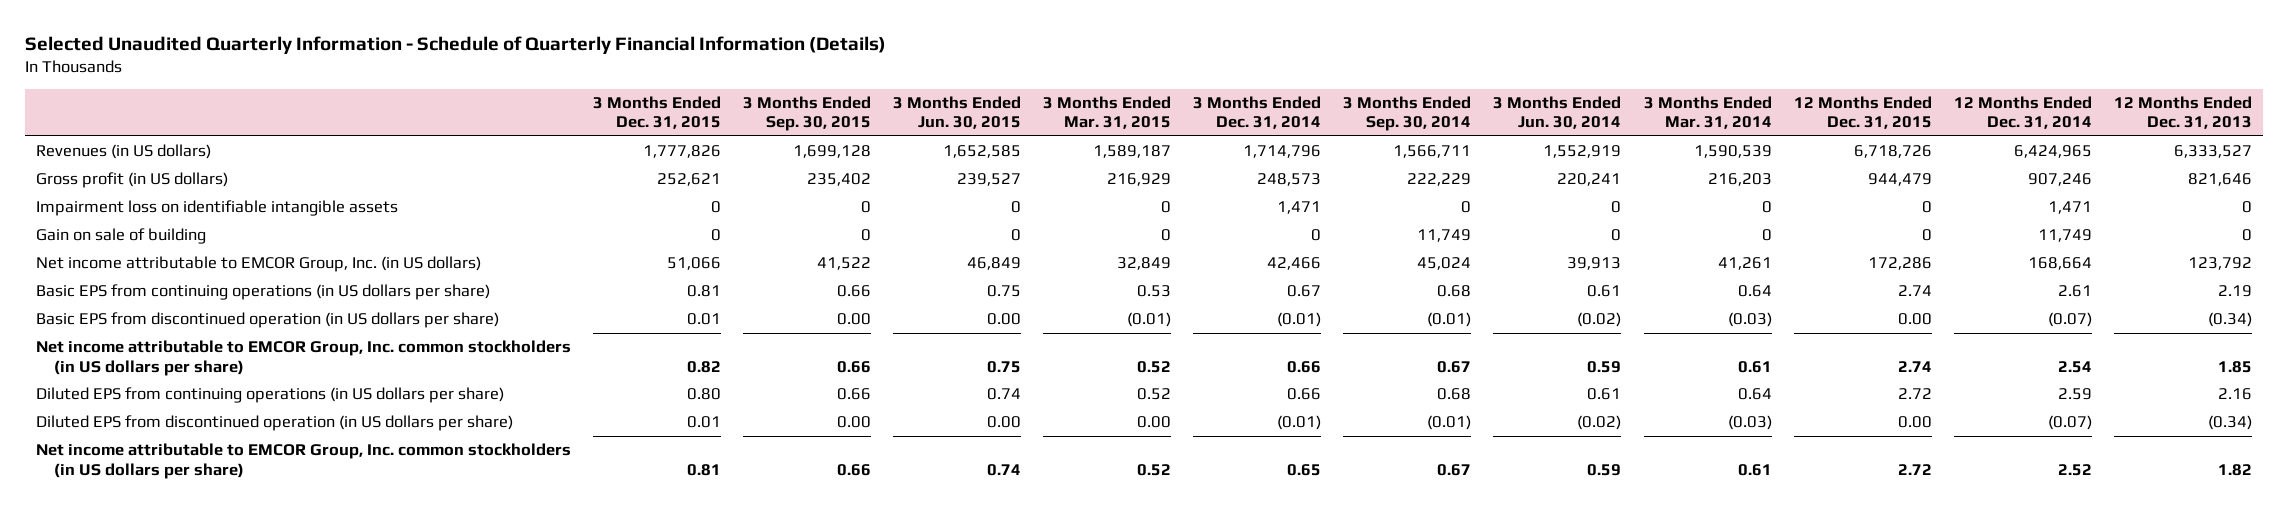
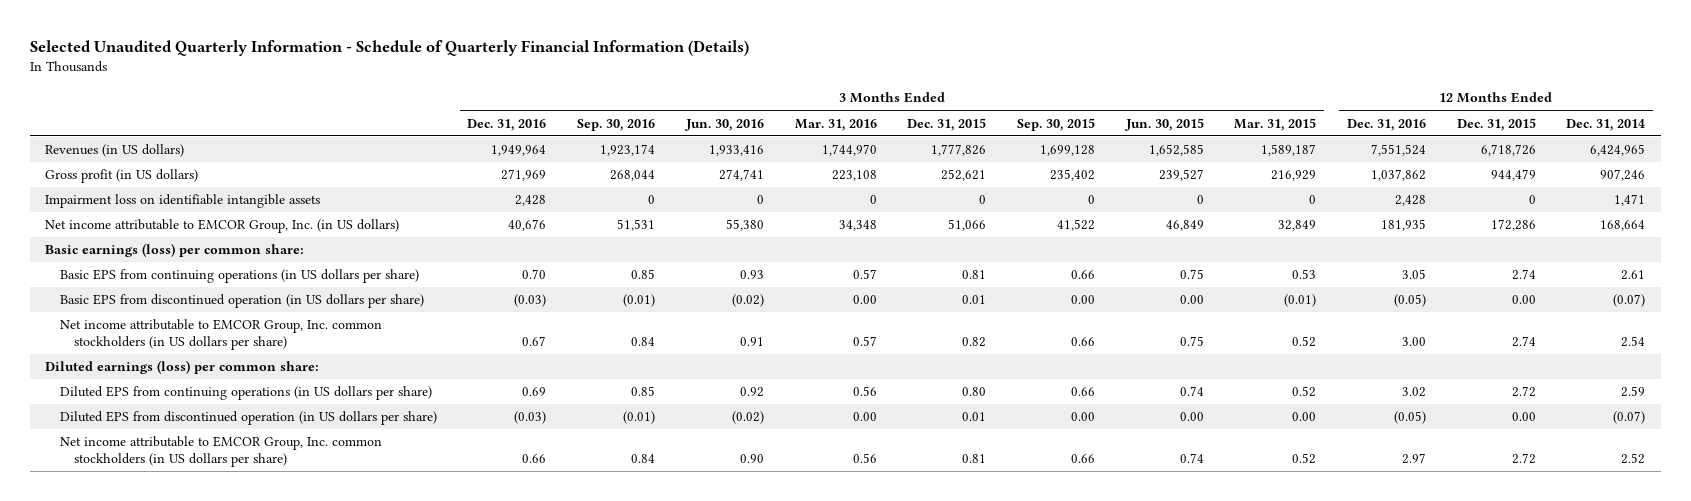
[1193,95,1322,130] 3 Months Ended Dec. 31, 2014 -> none
[1343,95,1472,132] 3 Months Ended Sep. 30, 2014 -> none
[1493,95,1622,130] 3 Months Ended Jun. 30, 2014 -> none
[1643,95,1772,130] 3 Months Ended Mar. 31, 2014 -> none
[2113,95,2252,130] 12 Months Ended Dec. 31, 2013 -> none
none -> [467,118,547,131] Dec. 31, 2016
none -> [577,118,656,131] Sep. 30, 2016
none -> [684,118,764,131] Jun. 30, 2016
none -> [794,118,877,131] Mar. 31, 2016
none -> [1347,118,1427,131] Dec. 31, 2016
[35,228,206,245] Gain on sale of building -> none
none -> [45,243,305,258] Basic earnings (loss) per common share:
none -> [45,360,320,375] Diluted earnings (loss) per common share:

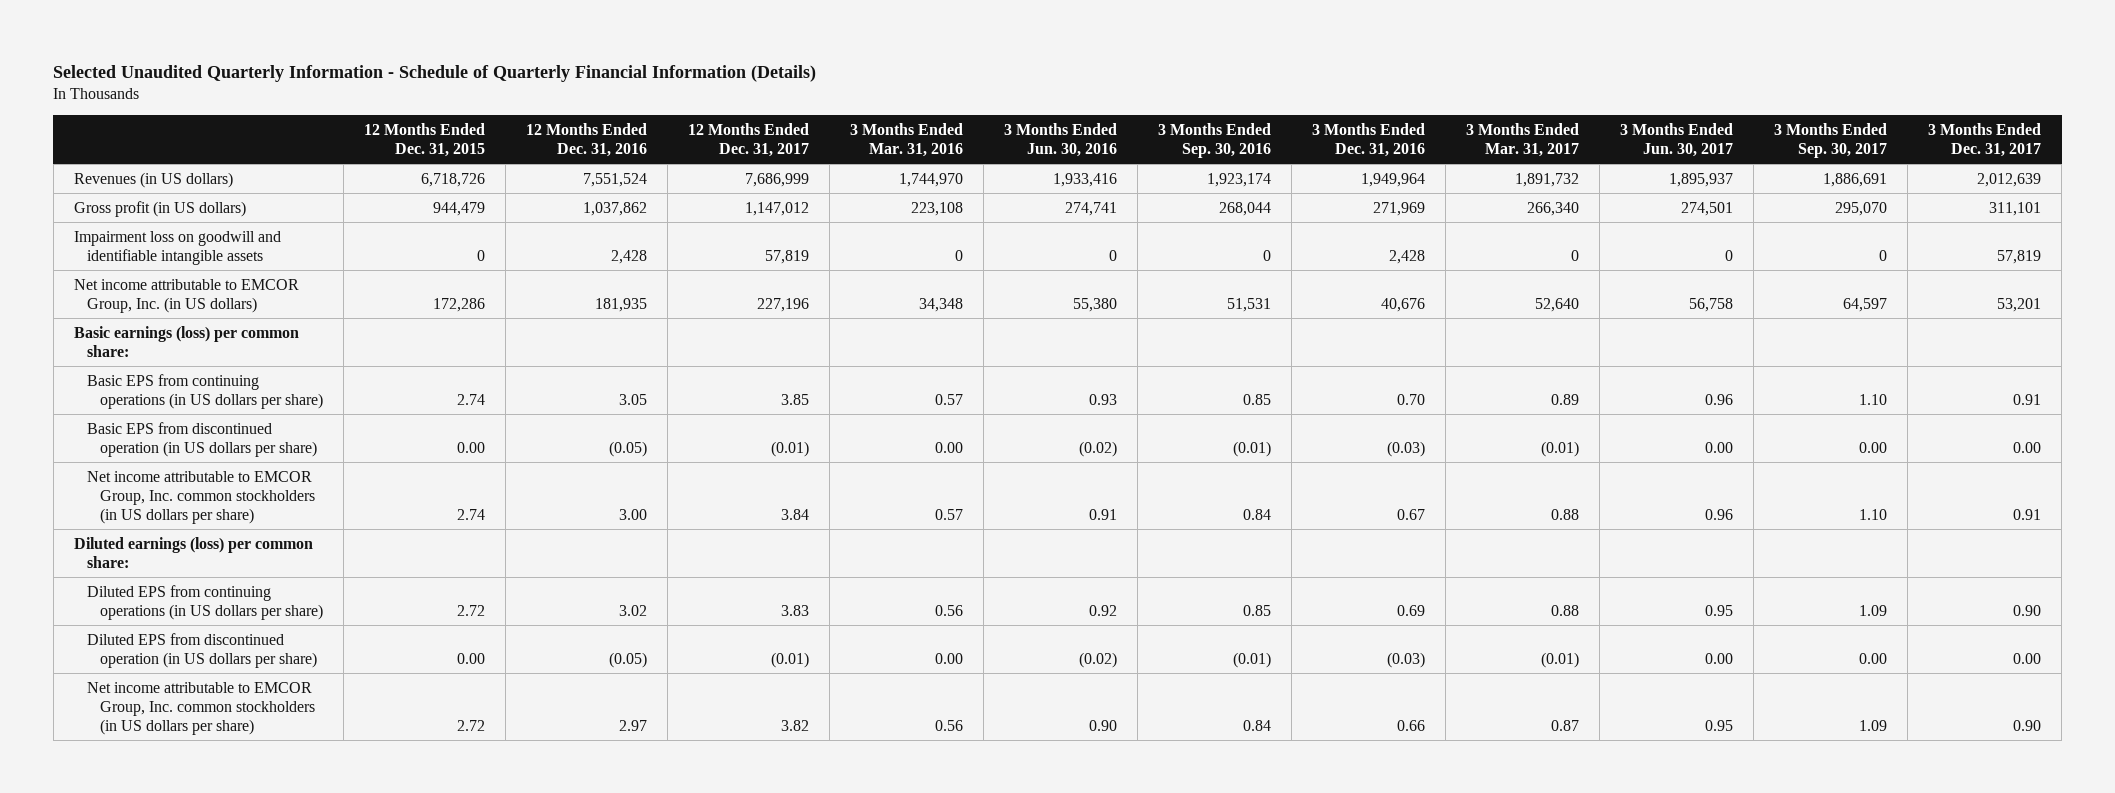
[907,117,987,131] Dec. 31, 2015 -> none
[1016,117,1095,131] Sep. 30, 2015 -> none
[1124,117,1204,131] Jun. 30, 2015 -> none
[1234,117,1317,131] Mar. 31, 2015 -> none
[1566,118,1646,131] Dec. 31, 2014 -> none
none -> [687,122,809,157] 12 Months Ended Dec. 31, 2017
none -> [1466,122,1580,157] 3 Months Ended Mar. 31, 2017
none -> [1620,122,1734,157] 3 Months Ended Jun. 30, 2017
none -> [1774,122,1888,158] 3 Months Ended Sep. 30, 2017
none -> [1928,122,2042,157] 3 Months Ended Dec. 31, 2017
[45,194,321,209] Impairment loss on identifiable intangible assets -> [73,230,281,265] Impairment loss on goodwill and identifiable intangible assets

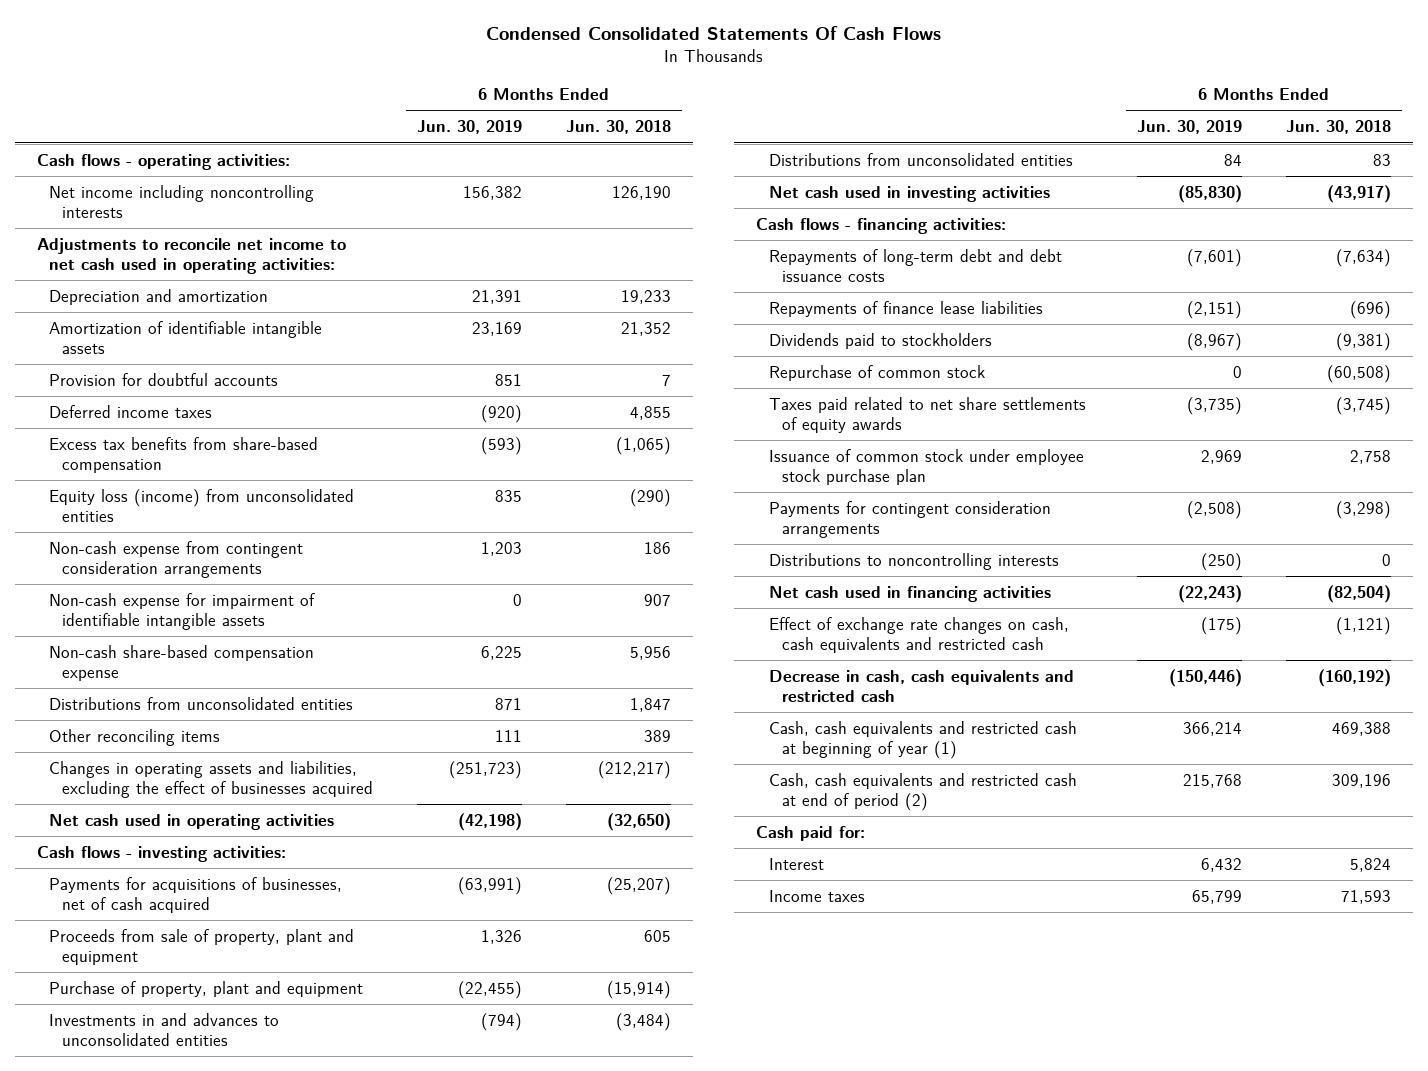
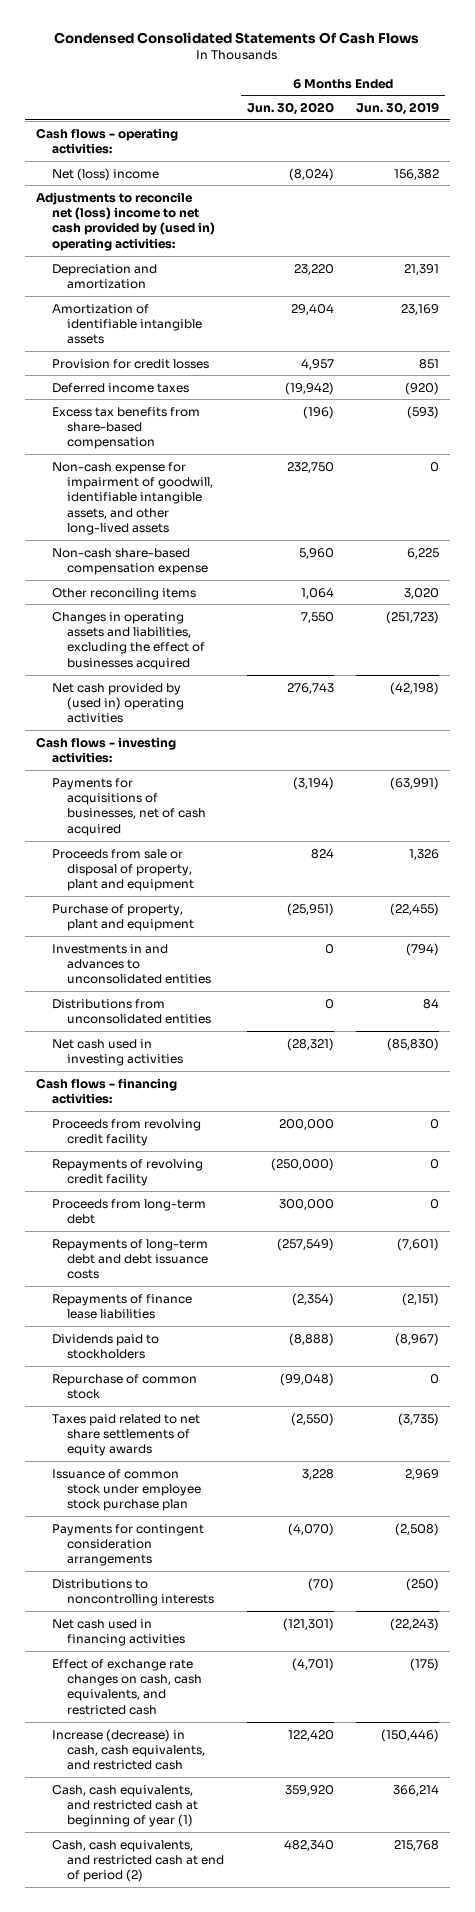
[566,120,672,135] Jun. 30, 2018 -> none
none -> [246,102,334,116] Jun. 30, 2020
[49,184,315,218] Net income including noncontrolling interests -> [51,167,159,181] Net (loss) income
[36,237,346,274] Adjustments to reconcile net income to net cash used in operating activities: -> [35,191,215,251] Adjustments to reconcile net (loss) income to net cash provided by (used in) operating activities:
[49,372,279,386] Provision for doubtful accounts -> [51,358,209,369] Provision for credit losses
[49,488,355,522] Equity loss (income) from unconsolidated entities -> none
[49,540,304,578] Non-cash expense from contingent consideration arrangements -> none
[49,592,316,630] Non-cash expense for impairment of identifiable intangible assets -> [51,461,214,536] Non-cash expense for impairment of goodwill, identifiable intangible assets, and other long-lived assets
[49,696,354,710] Distributions from unconsolidated entities -> none
[495,729,523,742] 111 -> [404,587,440,599] 3,020
[49,813,335,830] Net cash used in operating activities -> [51,682,185,724] Net cash provided by (used in) operating activities
[49,928,355,965] Proceeds from sale of property, plant and equipment -> [51,848,195,892] Proceeds from sale or disposal of property, plant and equipment
none -> [51,1118,201,1147] Proceeds from revolving credit facility
none -> [51,1158,203,1187] Repayments of revolving credit facility
none -> [51,1198,206,1225] Proceeds from long-term debt
[756,825,866,841] Cash paid for: -> none
[769,857,825,870] Interest -> none
[769,889,866,902] Income taxes -> none
[769,616,1070,653] Effect of exchange rate changes on cash, cash equivalents and restricted cash -> [51,1658,203,1715] Effect of exchange rate changes on cash, cash equivalents, and restricted cash
[769,669,1075,702] Decrease in cash, cash equivalents and restricted cash -> [51,1728,206,1771] Increase (decrease) in cash, cash equivalents, and restricted cash
[769,720,1078,759] Cash, cash equivalents and restricted cash at beginning of year (1) -> [51,1784,199,1828] Cash, cash equivalents, and restricted cash at beginning of year (1)
[769,772,1078,811] Cash, cash equivalents and restricted cash at end of period (2) -> [51,1839,225,1883] Cash, cash equivalents, and restricted cash at end of period (2)

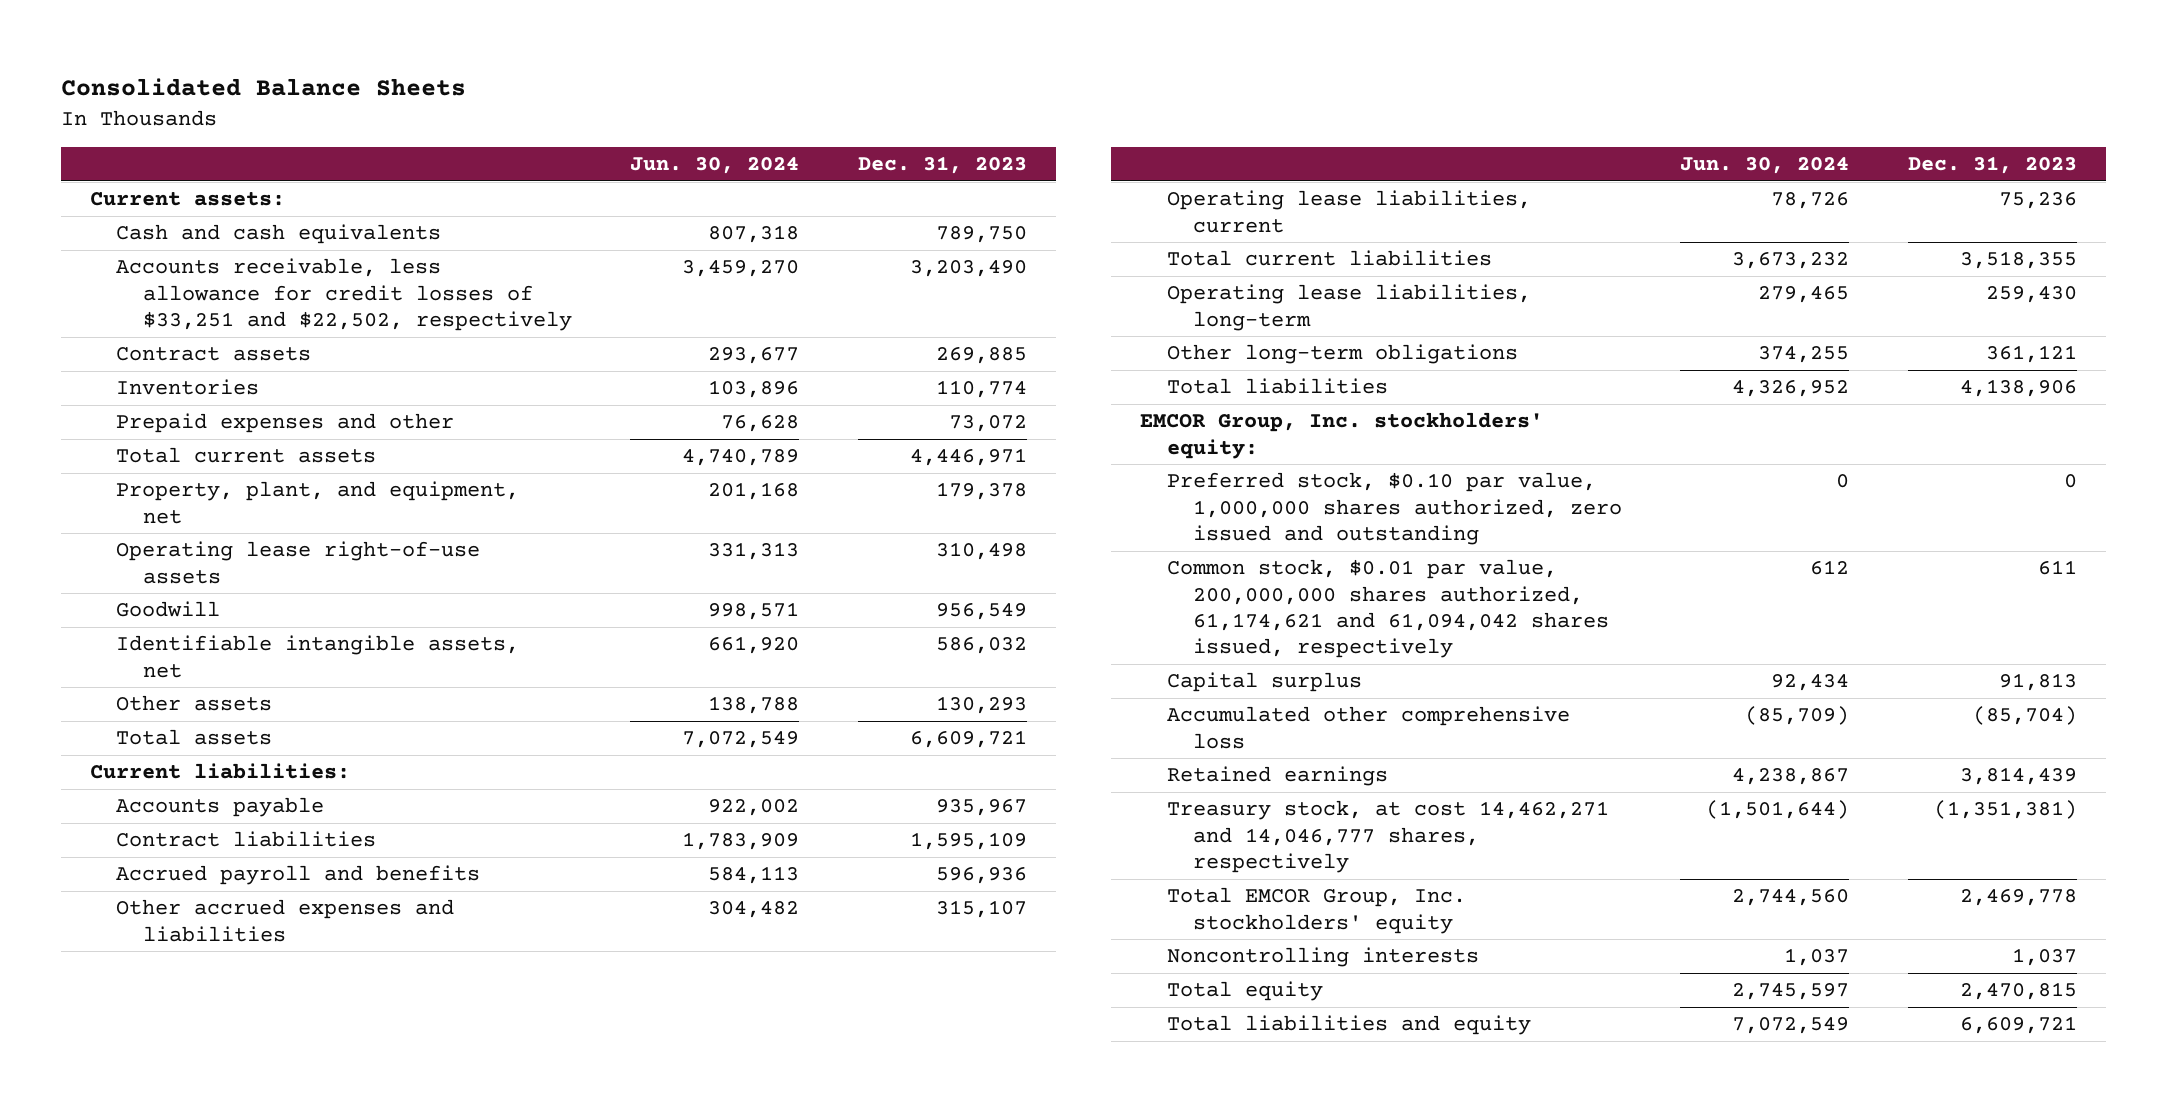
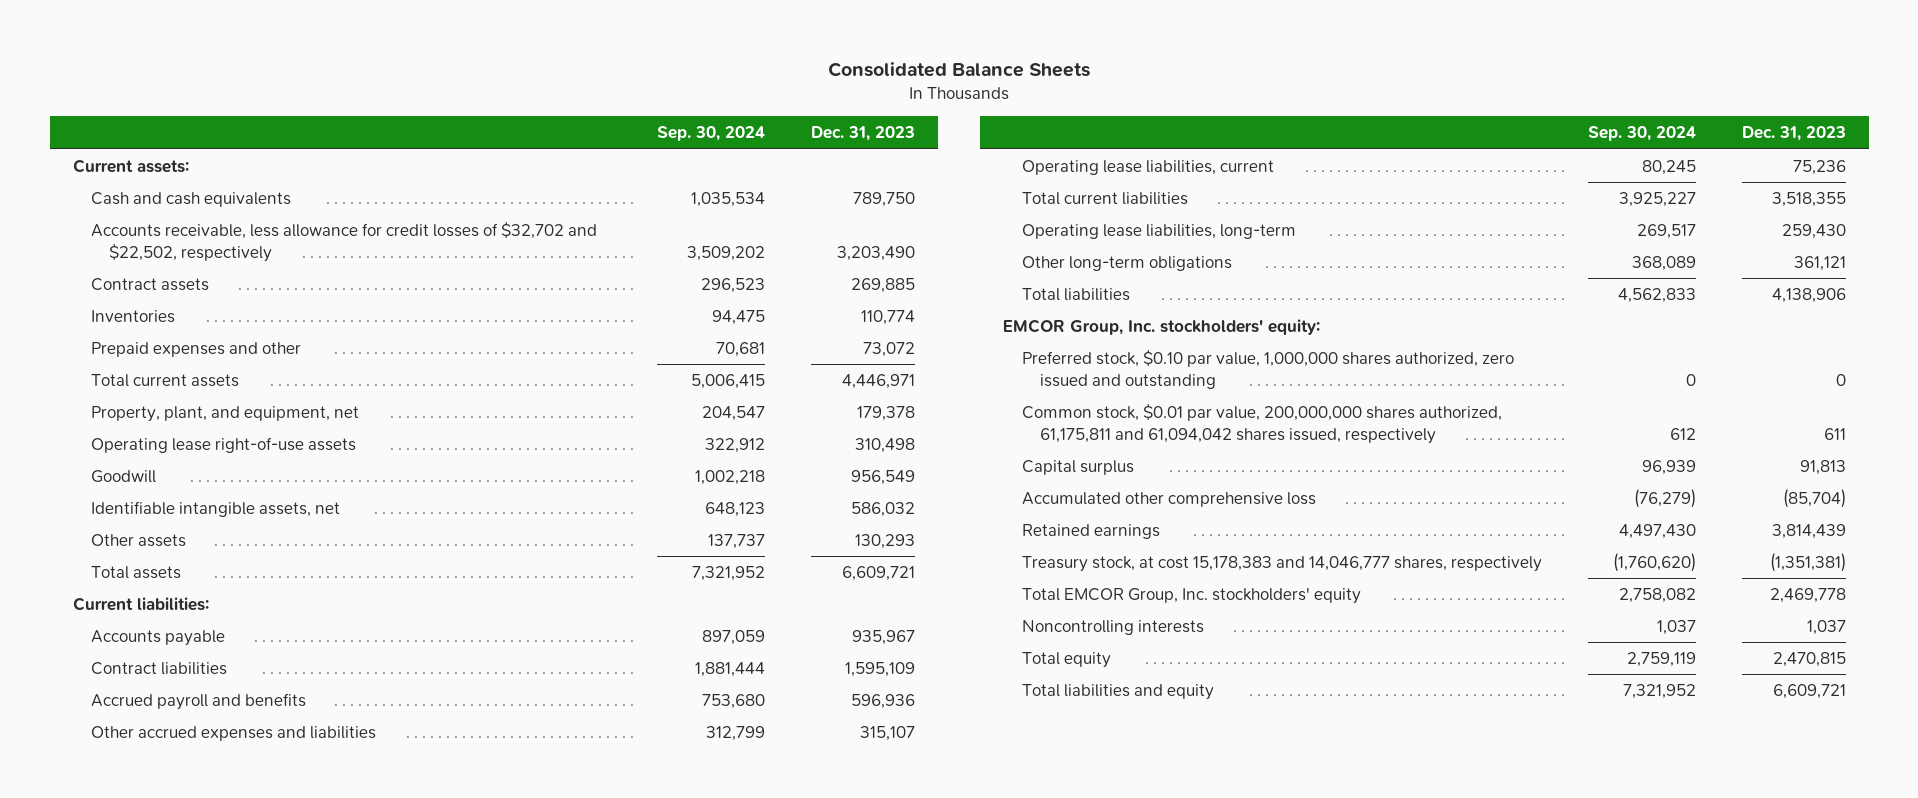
[630,156,800,174] Jun. 30, 2024 -> none
none -> [656,126,765,142] Sep. 30, 2024
[116,258,572,331] Accounts receivable, less allowance for credit losses of $33,251 and $22,502, respectively -> [90,221,597,263] Accounts receivable, less allowance for credit losses of $32,702 and $22,502, respectively
[1166,559,1609,659] Common stock, $0.01 par value, 200,000,000 shares authorized, 61,174,621 and 61,094,042 shares issued, respectively -> [1021,403,1502,445] Common stock, $0.01 par value, 200,000,000 shares authorized, 61,175,811 and 61,094,042 shares issued, respectively
[1166,800,1609,873] Treasury stock, at cost 14,462,271 and 14,046,777 shares, respectively -> [1021,555,1542,572] Treasury stock, at cost 15,178,383 and 14,046,777 shares, respectively

